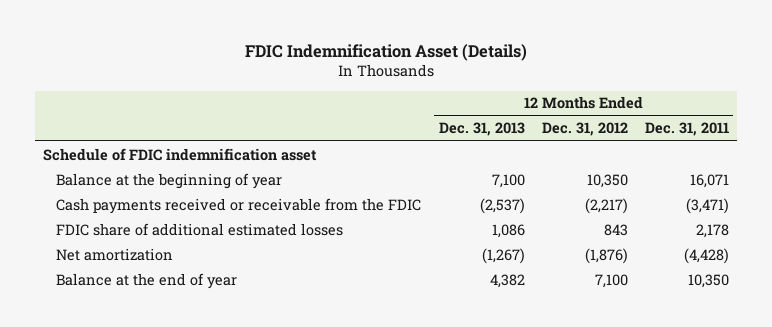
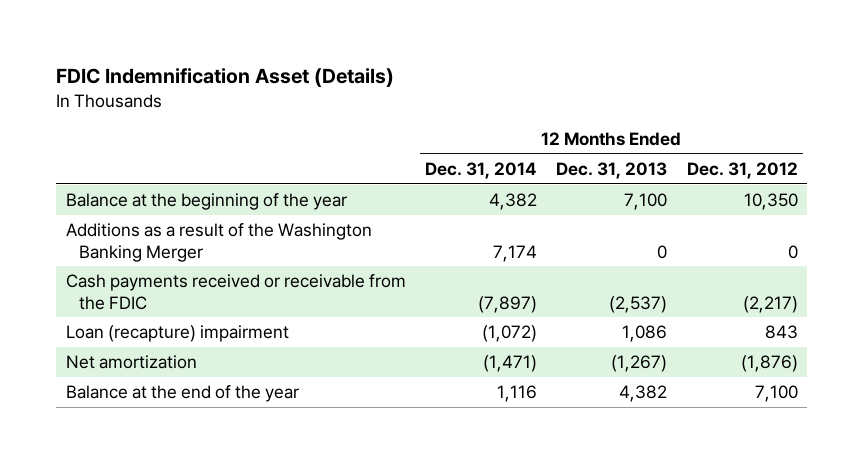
[644,122,729,137] Dec. 31, 2011 -> none
none -> [425,161,538,179] Dec. 31, 2014
[43,147,318,161] Schedule of FDIC indemnification asset -> none
[56,172,283,189] Balance at the beginning of year -> [65,193,347,211] Balance at the beginning of the year
none -> [65,223,372,262] Additions as a result of the Washington Banking Merger
[56,222,344,236] FDIC share of additional estimated losses -> [65,325,289,343] Loan (recapture) impairment
[56,272,238,289] Balance at the end of year -> [65,385,299,403] Balance at the end of the year

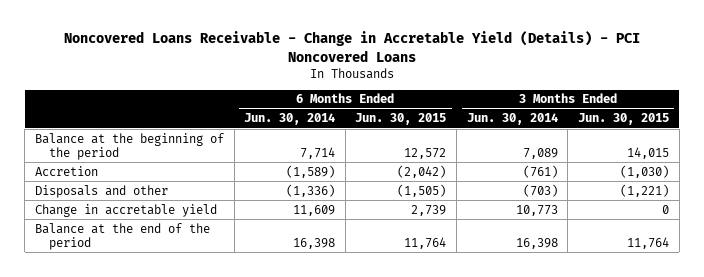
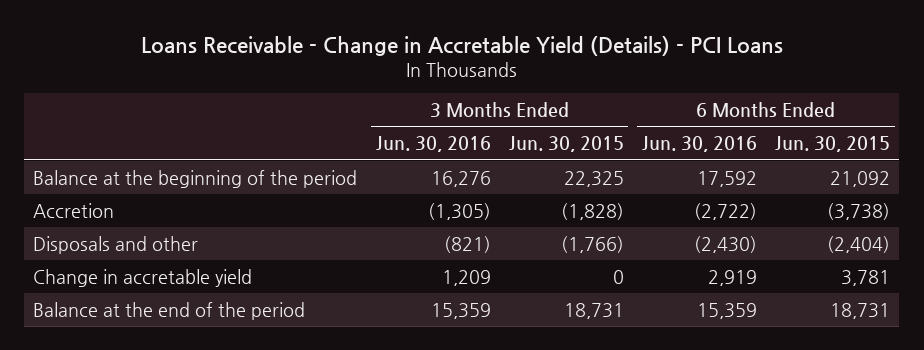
[63,31,640,62] Noncovered Loans Receivable - Change in Accretable Yield (Details) - PCI Noncovered Loans -> [140,35,783,56] Loans Receivable - Change in Accretable Yield (Details) - PCI Loans
[244,113,336,126] Jun. 30, 2014 -> none
[466,113,558,126] Jun. 30, 2014 -> none
none -> [375,136,491,153] Jun. 30, 2016
none -> [642,136,758,153] Jun. 30, 2016
[404,148,447,160] 12,572 -> [830,170,891,187] 21,092
[626,147,669,160] 14,015 -> [563,170,624,187] 22,325
[397,164,447,178] (2,042) -> [827,202,891,220] (3,738)
[619,164,669,178] (1,030) -> [560,202,624,220] (1,828)
[397,183,447,197] (1,505) -> [827,235,891,253] (2,404)
[619,183,669,197] (1,221) -> [560,235,624,253] (1,766)
[411,204,447,216] 2,739 -> [841,269,891,286] 3,781
[404,237,447,250] 11,764 -> [830,302,891,319] 18,731
[626,237,669,250] 11,764 -> [563,302,624,319] 18,731

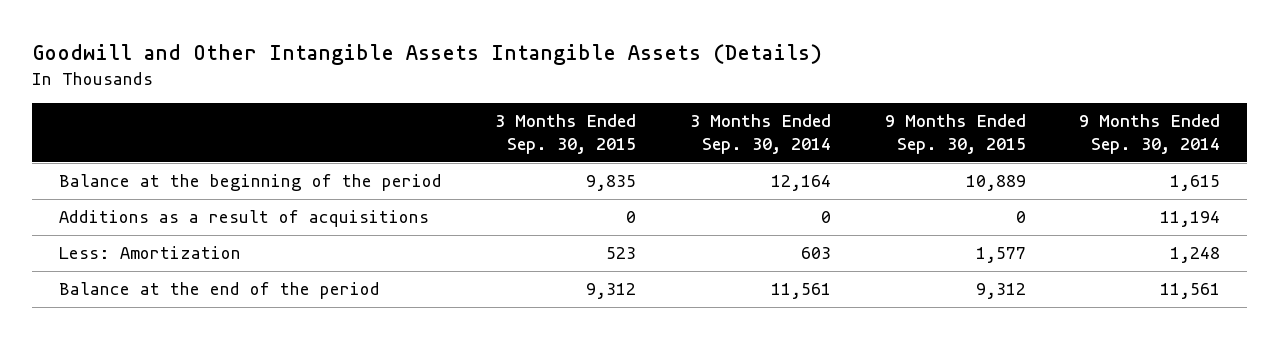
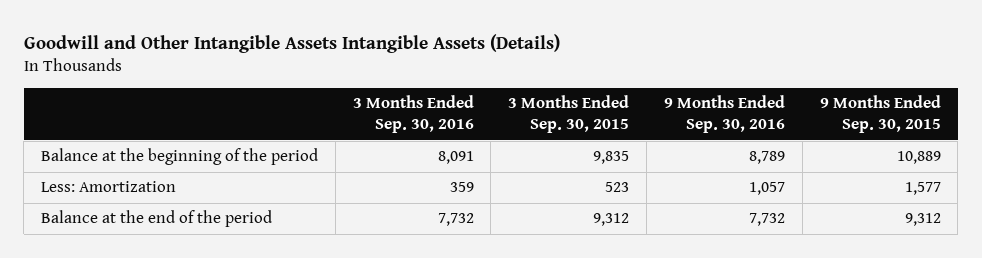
[690,114,832,155] 3 Months Ended Sep. 30, 2014 -> none
[1079,114,1221,155] 9 Months Ended Sep. 30, 2014 -> none
none -> [352,95,474,134] 3 Months Ended Sep. 30, 2016
none -> [663,95,785,134] 9 Months Ended Sep. 30, 2016
[58,210,429,228] Additions as a result of acquisitions -> none

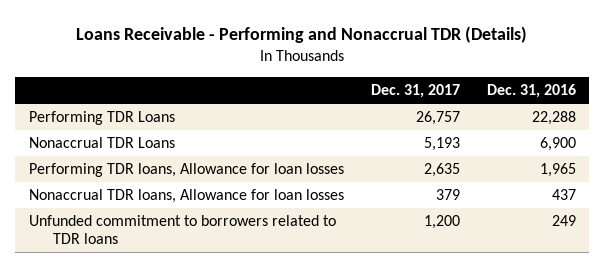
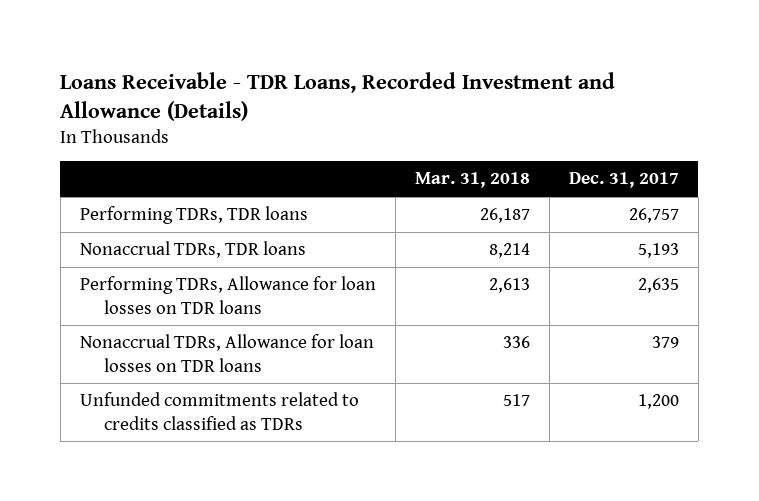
[76,25,528,43] Loans Receivable - Performing and Nonaccrual TDR (Details) -> [60,71,616,121] Loans Receivable - TDR Loans, Recorded Investment and Allowance (Details)
[486,84,576,99] Dec. 31, 2016 -> none
none -> [414,172,530,189] Mar. 31, 2018
[28,111,175,126] Performing TDR Loans -> [79,206,308,225] Performing TDRs, TDR loans
[28,137,175,149] Nonaccrual TDR Loans -> [79,241,306,259] Nonaccrual TDRs, TDR loans
[28,163,344,178] Performing TDR loans, Allowance for loan losses -> [79,276,376,314] Performing TDRs, Allowance for loan losses on TDR loans
[28,189,344,204] Nonaccrual TDR loans, Allowance for loan losses -> [79,334,374,372] Nonaccrual TDRs, Allowance for loan losses on TDR loans
[28,215,336,245] Unfunded commitment to borrowers related to TDR loans -> [79,392,359,430] Unfunded commitments related to credits classified as TDRs

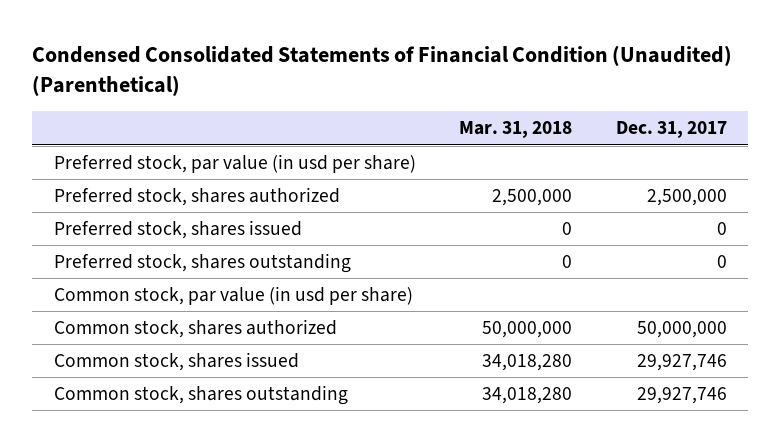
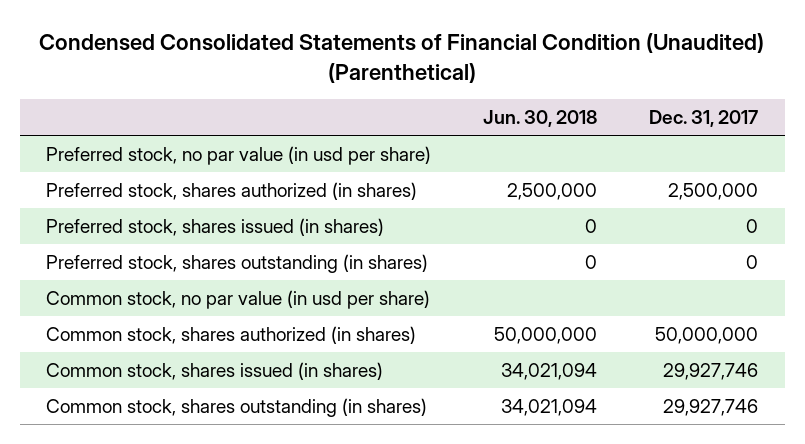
[459,121,573,139] Mar. 31, 2018 -> none
none -> [483,109,598,127] Jun. 30, 2018
[53,154,416,174] Preferred stock, par value (in usd per share) -> [46,146,432,166] Preferred stock, no par value (in usd per share)
[53,187,340,207] Preferred stock, shares authorized -> [46,182,418,201] Preferred stock, shares authorized (in shares)
[53,220,302,240] Preferred stock, shares issued -> [46,218,385,237] Preferred stock, shares issued (in shares)
[53,253,351,274] Preferred stock, shares outstanding -> [46,254,429,274] Preferred stock, shares outstanding (in shares)
[53,286,413,306] Common stock, par value (in usd per share) -> [46,290,431,310] Common stock, no par value (in usd per share)
[53,319,337,339] Common stock, shares authorized -> [46,326,417,345] Common stock, shares authorized (in shares)
[53,352,299,372] Common stock, shares issued -> [46,362,384,381] Common stock, shares issued (in shares)
[53,385,348,406] Common stock, shares outstanding -> [46,398,428,418] Common stock, shares outstanding (in shares)

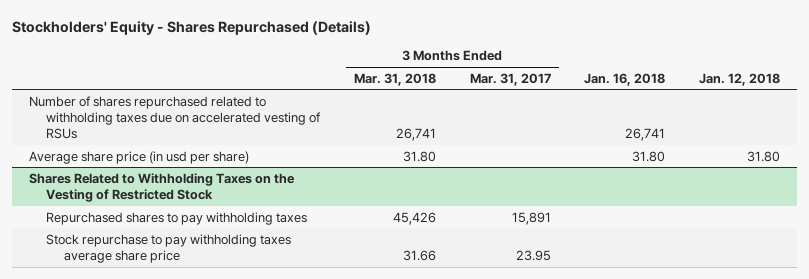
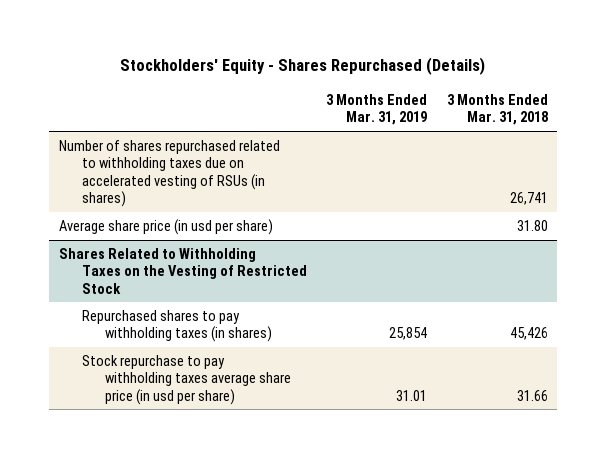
[469,72,551,86] Mar. 31, 2017 -> none
[584,72,666,86] Jan. 16, 2018 -> none
[698,72,780,86] Jan. 12, 2018 -> none
none -> [326,93,428,126] 3 Months Ended Mar. 31, 2019
[28,95,322,140] Number of shares repurchased related to withholding taxes due on accelerated vesting of RSUs -> [58,140,280,207] Number of shares repurchased related to withholding taxes due on accelerated vesting of RSUs (in shares)
[46,211,308,225] Repurchased shares to pay withholding taxes -> [81,310,272,343] Repurchased shares to pay withholding taxes (in shares)
[46,233,292,263] Stock repurchase to pay withholding taxes average share price -> [81,355,291,405] Stock repurchase to pay withholding taxes average share price (in usd per share)

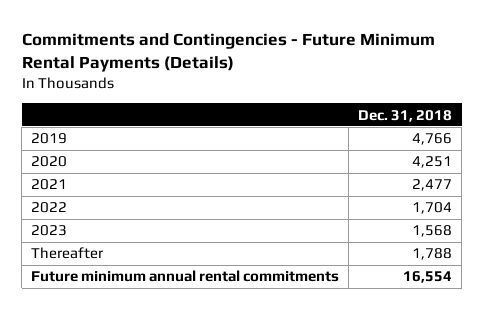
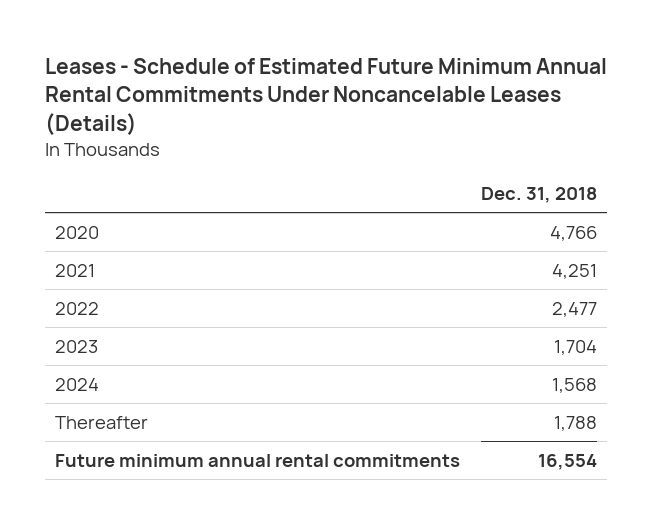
[21,32,435,73] Commitments and Contingencies - Future Minimum Rental Payments (Details) -> [45,57,608,135] Leases - Schedule of Estimated Future Minimum Annual Rental Commitments Under Noncancelable Leases (Details)
[31,133,68,145] 2019 -> [55,225,100,239] 2020
[31,156,68,168] 2020 -> [55,263,96,277] 2021
[31,179,68,191] 2021 -> [55,301,100,315] 2022
[31,202,68,214] 2022 -> [55,339,99,353] 2023
[31,225,68,237] 2023 -> [55,377,100,391] 2024

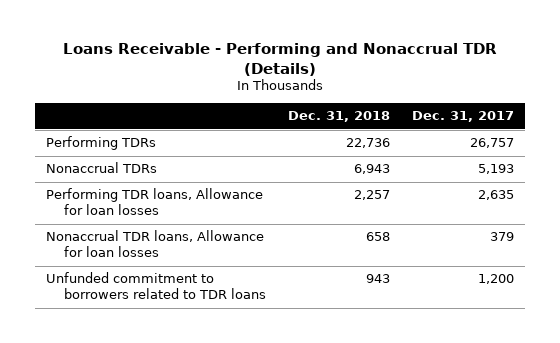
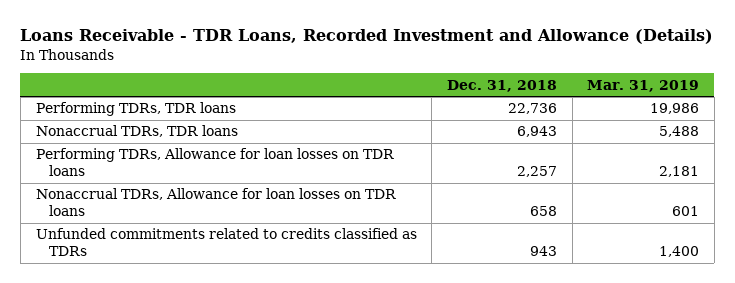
[62,43,497,76] Loans Receivable - Performing and Nonaccrual TDR (Details) -> [20,29,714,45] Loans Receivable - TDR Loans, Recorded Investment and Allowance (Details)
[411,111,514,123] Dec. 31, 2017 -> none
none -> [587,79,700,92] Mar. 31, 2019
[45,136,156,151] Performing TDRs -> [35,102,236,117] Performing TDRs, TDR loans
[45,162,157,174] Nonaccrual TDRs -> [35,125,238,138] Nonaccrual TDRs, TDR loans
[45,188,263,216] Performing TDR loans, Allowance for loan losses -> [35,148,394,177] Performing TDRs, Allowance for loan losses on TDR loans
[45,230,264,258] Nonaccrual TDR loans, Allowance for loan losses -> [35,188,396,217] Nonaccrual TDRs, Allowance for loan losses on TDR loans
[45,272,266,300] Unfunded commitment to borrowers related to TDR loans -> [35,228,417,257] Unfunded commitments related to credits classified as TDRs

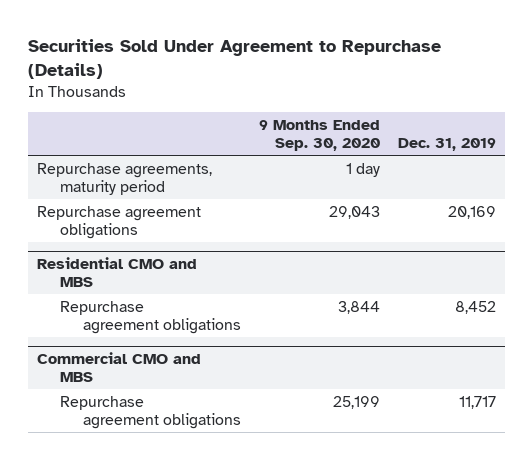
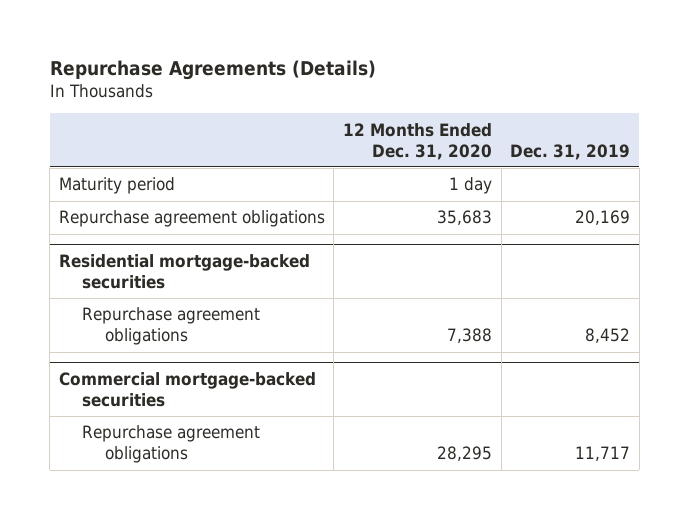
[27,38,441,80] Securities Sold Under Agreement to Repurchase (Details) -> [49,60,376,81] Repurchase Agreements (Details)
[258,120,380,152] 9 Months Ended Sep. 30, 2020 -> none
none -> [343,122,493,160] 12 Months Ended Dec. 31, 2020
[36,162,212,195] Repurchase agreements, maturity period -> [58,177,175,195] Maturity period
[36,256,197,287] Residential CMO and MBS -> [58,253,310,289] Residential mortgage-backed securities
[36,351,201,382] Commercial CMO and MBS -> [58,371,316,407] Commercial mortgage-backed securities

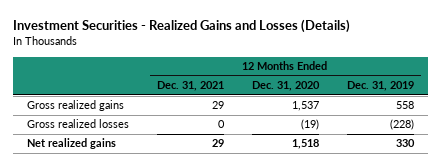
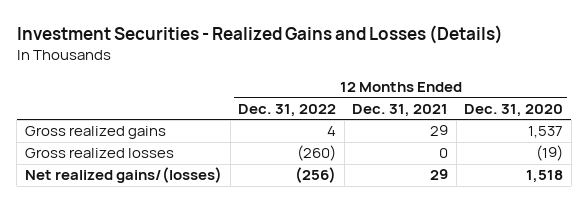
[346,81,414,92] Dec. 31, 2019 -> none
none -> [238,103,337,117] Dec. 31, 2022
[26,138,116,150] Net realized gains -> [25,167,223,184] Net realized gains/(losses)

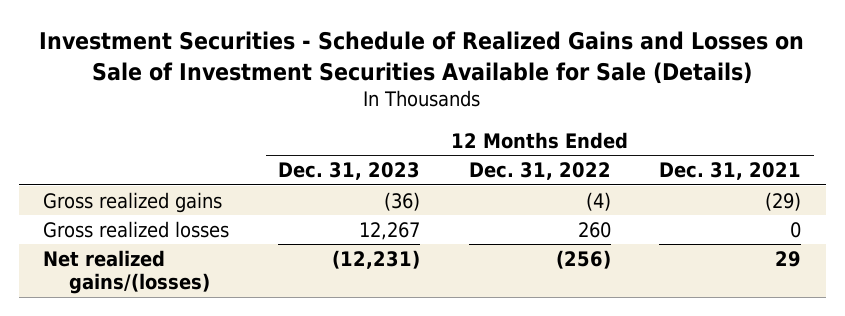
[16,25,503,45] Investment Securities - Realized Gains and Losses (Details) -> [39,31,805,84] Investment Securities - Schedule of Realized Gains and Losses on Sale of Investment Securities Available for Sale (Details)
[464,103,564,117] Dec. 31, 2020 -> none
none -> [277,162,420,181] Dec. 31, 2023
[327,126,337,137] 4 -> [585,191,611,211] (4)
[430,125,449,137] 29 -> [765,191,802,211] (29)
[297,145,337,162] (260) -> [577,221,611,238] 260

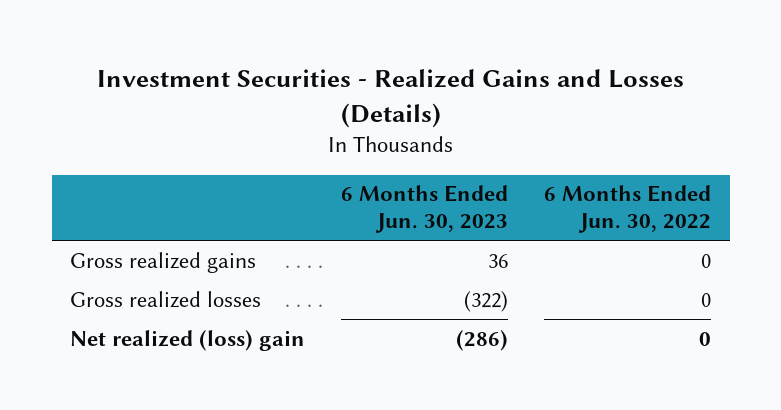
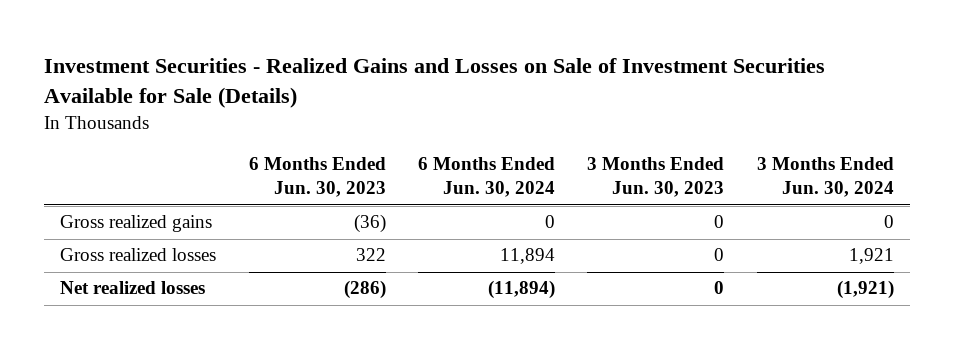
[96,68,684,128] Investment Securities - Realized Gains and Losses (Details) -> [43,58,825,109] Investment Securities - Realized Gains and Losses on Sale of Investment Securities Available for Sale (Details)
[544,185,712,234] 6 Months Ended Jun. 30, 2022 -> none
none -> [418,157,556,198] 6 Months Ended Jun. 30, 2024
none -> [587,157,725,198] 3 Months Ended Jun. 30, 2023
none -> [756,157,894,198] 3 Months Ended Jun. 30, 2024
[488,253,509,268] 36 -> [353,214,386,234] (36)
[464,290,509,312] (322) -> [355,248,386,262] 322
[69,329,305,351] Net realized (loss) gain -> [60,281,206,295] Net realized losses

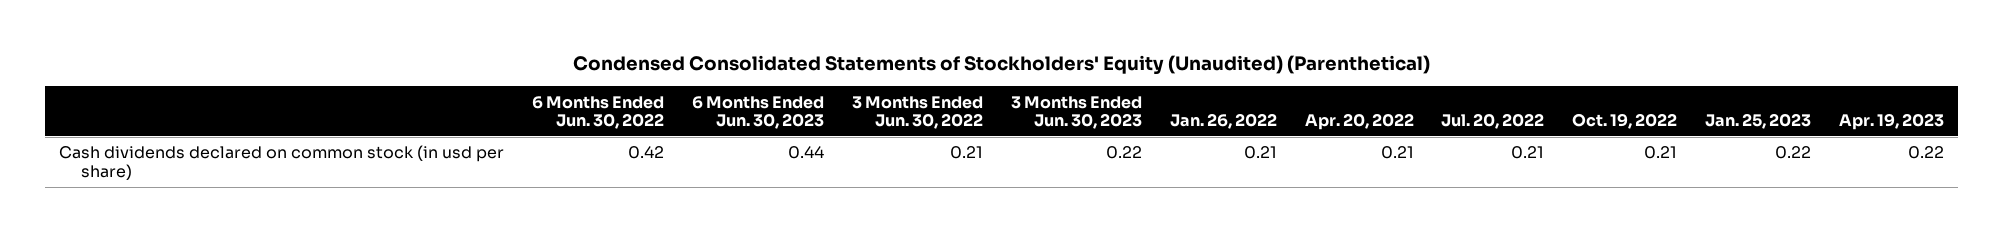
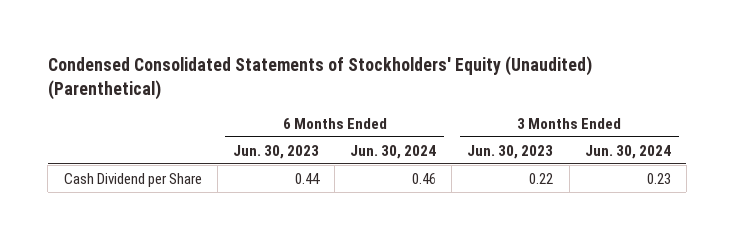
[531,95,664,130] 6 Months Ended Jun. 30, 2022 -> none
[851,95,983,130] 3 Months Ended Jun. 30, 2022 -> none
[1169,113,1277,130] Jan. 26, 2022 -> none
[1304,113,1414,131] Apr. 20, 2022 -> none
[1441,113,1545,130] Jul. 20, 2022 -> none
[1572,113,1678,130] Oct. 19, 2022 -> none
[1705,113,1812,130] Jan. 25, 2023 -> none
[1839,113,1945,131] Apr. 19, 2023 -> none
none -> [350,144,437,159] Jun. 30, 2024
none -> [584,144,671,159] Jun. 30, 2024
[58,145,504,180] Cash dividends declared on common stock (in usd per share) -> [63,172,202,187] Cash Dividend per Share

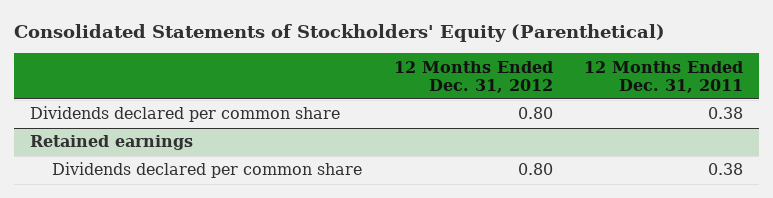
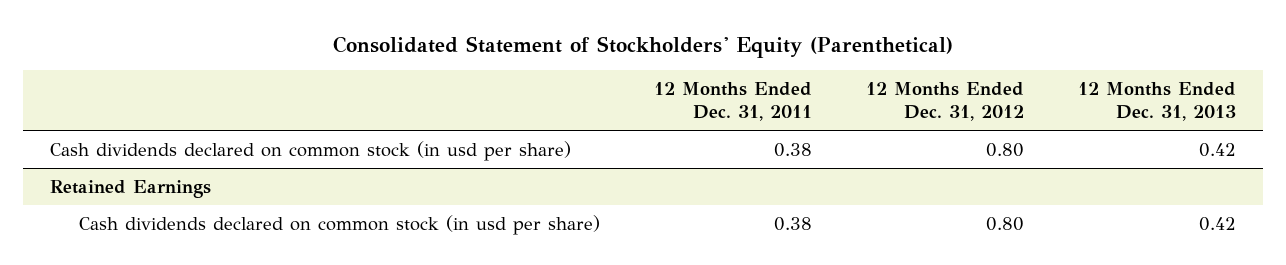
[14,24,666,43] Consolidated Statements of Stockholders' Equity (Parenthetical) -> [333,35,954,58] Consolidated Statement of Stockholders' Equity (Parenthetical)
none -> [1077,81,1236,122] 12 Months Ended Dec. 31, 2013
[30,106,341,123] Dividends declared per common share -> [50,140,572,161] Cash dividends declared on common stock (in usd per share)
[30,135,194,151] Retained earnings -> [50,179,212,198] Retained Earnings
[52,162,363,179] Dividends declared per common share -> [79,214,601,235] Cash dividends declared on common stock (in usd per share)

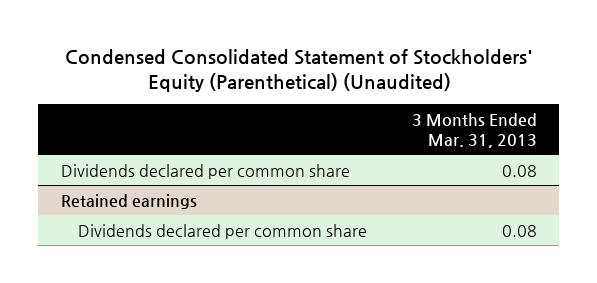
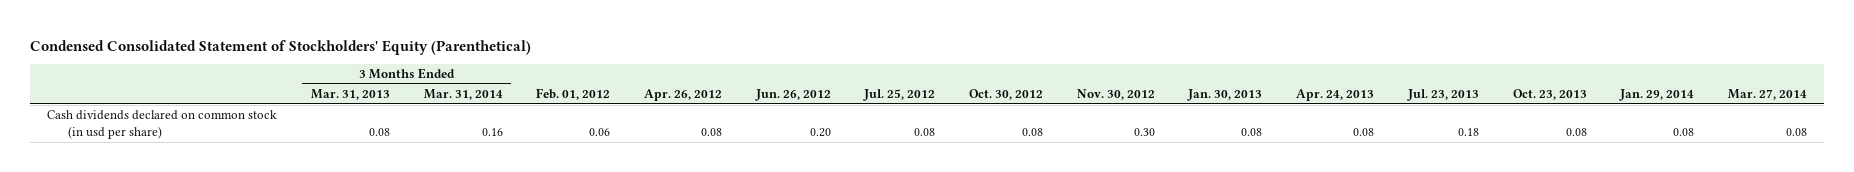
[64,49,533,93] Condensed Consolidated Statement of Stockholders' Equity (Parenthetical) (Unaudited) -> [30,39,532,55] Condensed Consolidated Statement of Stockholders' Equity (Parenthetical)
none -> [423,89,503,101] Mar. 31, 2014
none -> [536,88,611,101] Feb. 01, 2012
none -> [643,89,722,102] Apr. 26, 2012
none -> [754,89,831,102] Jun. 26, 2012
none -> [863,89,936,102] Jul. 25, 2012
none -> [969,89,1044,101] Oct. 30, 2012
none -> [1076,89,1155,101] Nov. 30, 2012
none -> [1187,89,1263,102] Jan. 30, 2013
none -> [1296,89,1375,102] Apr. 24, 2013
none -> [1406,89,1479,102] Jul. 23, 2013
none -> [1512,89,1587,101] Oct. 23, 2013
none -> [1619,89,1695,102] Jan. 29, 2014
none -> [1727,89,1807,101] Mar. 27, 2014
[60,193,197,209] Retained earnings -> none
[78,223,368,239] Dividends declared per common share -> none
[60,163,350,179] Dividends declared per common share -> [47,110,278,139] Cash dividends declared on common stock (in usd per share)

